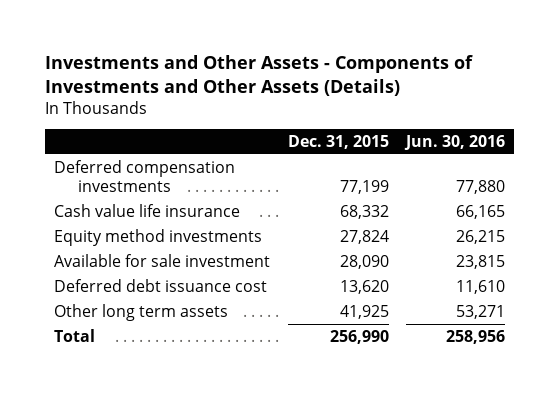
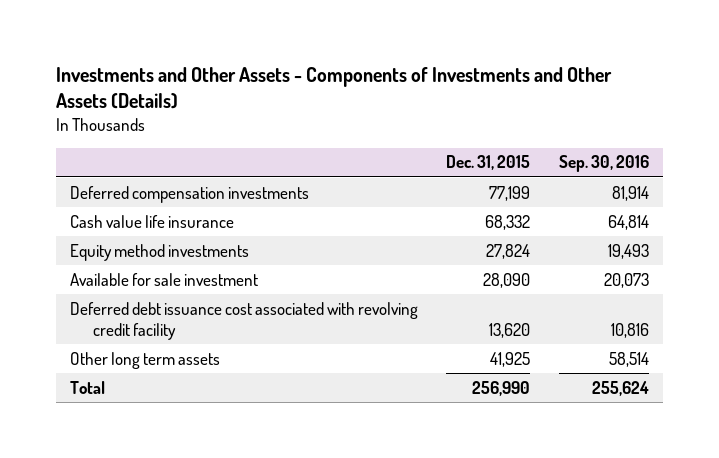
[404,134,506,150] Jun. 30, 2016 -> none
none -> [558,155,649,173] Sep. 30, 2016
[54,278,268,292] Deferred debt issuance cost -> [70,301,419,340] Deferred debt issuance cost associated with revolving credit facility

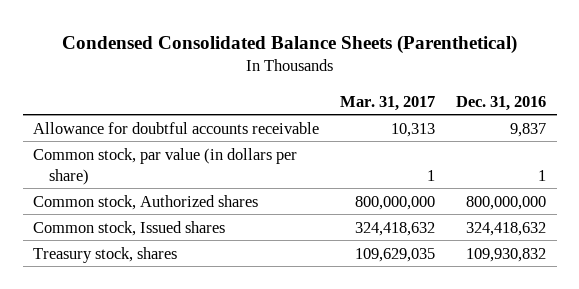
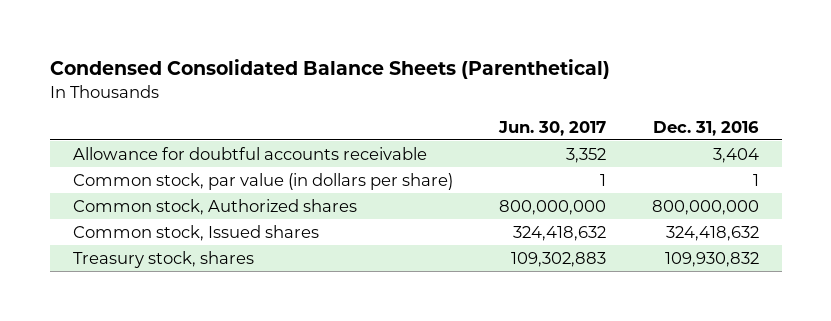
[340,95,436,111] Mar. 31, 2017 -> none
none -> [497,120,606,136] Jun. 30, 2017
[510,122,547,137] 9,837 -> [712,147,759,163] 3,404

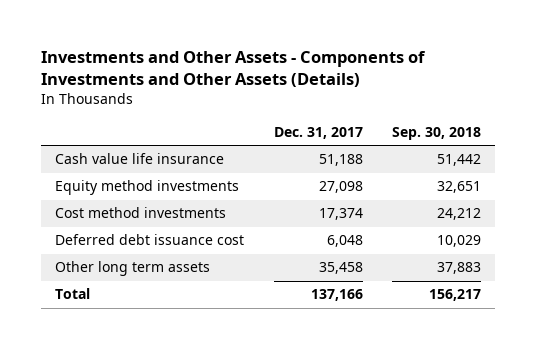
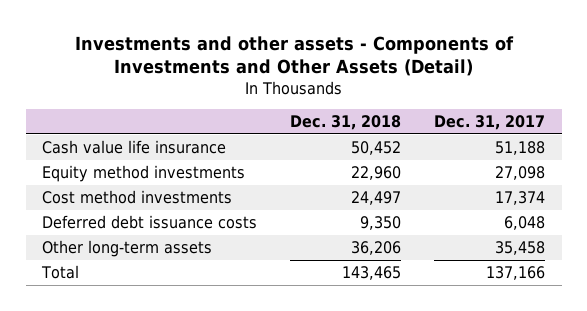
[40,50,426,88] Investments and Other Assets - Components of Investments and Other Assets (Details) -> [74,35,514,77] Investments and other assets - Components of Investments and Other Assets (Detail)
[391,126,481,140] Sep. 30, 2018 -> none
none -> [290,115,402,131] Dec. 31, 2018
[55,234,245,246] Deferred debt issuance cost -> [42,214,258,229] Deferred debt issuance costs
[55,261,211,277] Other long term assets -> [42,239,213,257] Other long-term assets

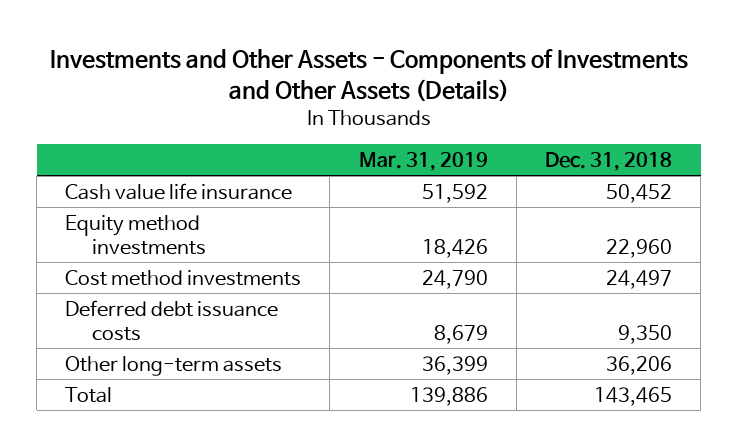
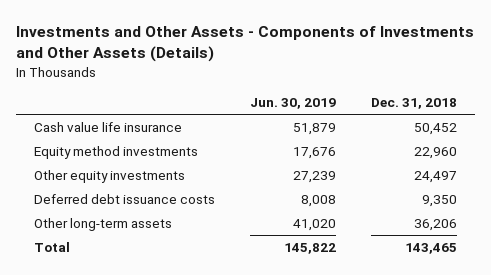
[358,151,488,171] Mar. 31, 2019 -> none
none -> [250,98,337,110] Jun. 30, 2019
[65,269,302,286] Cost method investments -> [33,169,185,183] Other equity investments

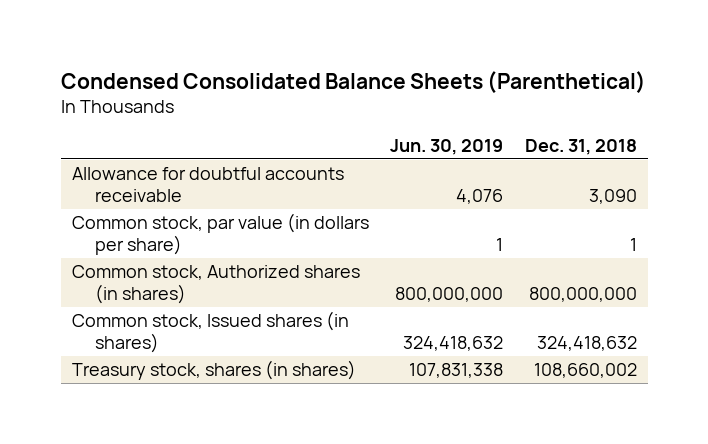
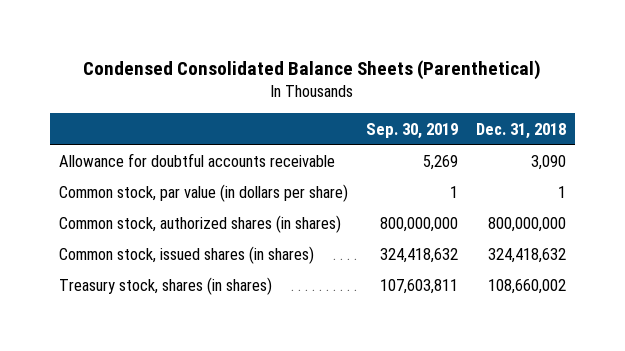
[390,138,504,155] Jun. 30, 2019 -> none
none -> [365,122,458,139] Sep. 30, 2019
[71,265,360,305] Common stock, Authorized shares (in shares) -> [58,215,341,234] Common stock, authorized shares (in shares)
[71,311,349,354] Common stock, Issued shares (in shares) -> [58,246,314,265] Common stock, issued shares (in shares)

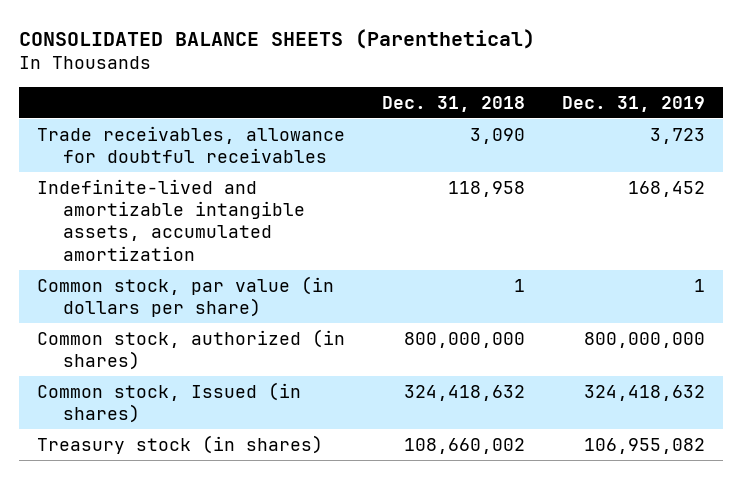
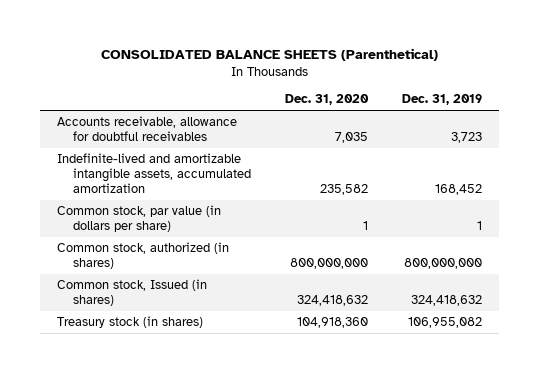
[381,95,525,112] Dec. 31, 2018 -> none
none -> [285,94,370,106] Dec. 31, 2020
[37,125,346,164] Trade receivables, allowance for doubtful receivables -> [57,116,238,142] Accounts receivable, allowance for doubtful receivables

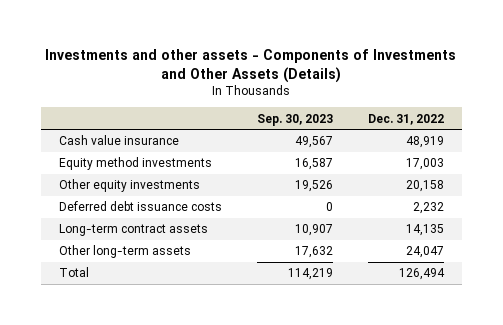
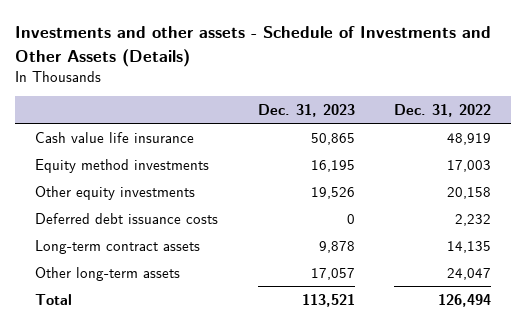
[45,48,457,83] Investments and other assets - Components of Investments and Other Assets (Details) -> [15,26,492,67] Investments and other assets - Schedule of Investments and Other Assets (Details)
[256,113,333,126] Sep. 30, 2023 -> none
none -> [257,103,355,117] Dec. 31, 2023
[58,135,179,146] Cash value insurance -> [35,131,195,143] Cash value life insurance

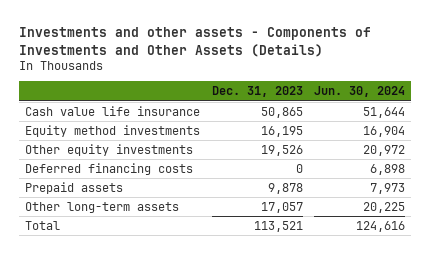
[15,26,492,67] Investments and other assets - Schedule of Investments and Other Assets (Details) -> [19,26,372,57] Investments and other assets - Components of Investments and Other Assets (Details)
[394,103,492,117] Dec. 31, 2022 -> none
none -> [314,86,406,98] Jun. 30, 2024
[35,212,219,224] Deferred debt issuance costs -> [24,162,193,175] Deferred financing costs
[35,239,201,254] Long-term contract assets -> [24,181,123,194] Prepaid assets

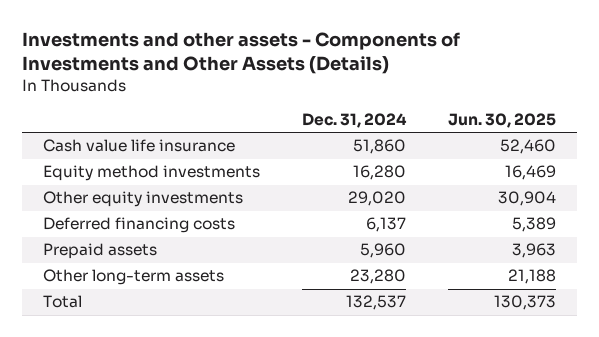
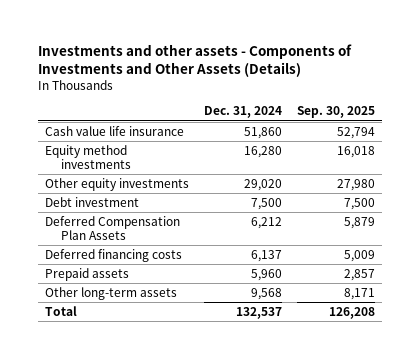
[447,112,556,128] Jun. 30, 2025 -> none
none -> [296,106,375,119] Sep. 30, 2025
none -> [44,196,139,207] Debt investment
none -> [44,215,180,240] Deferred Compensation Plan Assets
[349,269,406,285] 23,280 -> [250,287,282,300] 9,568

